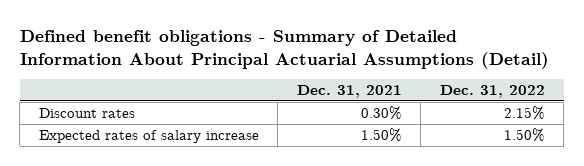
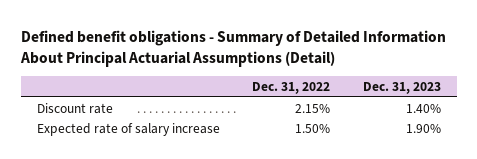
[296,85,402,99] Dec. 31, 2021 -> none
none -> [362,82,441,95] Dec. 31, 2023
[38,107,135,118] Discount rates -> [36,102,113,114] Discount rate
[38,129,259,143] Expected rates of salary increase -> [36,122,220,136] Expected rate of salary increase

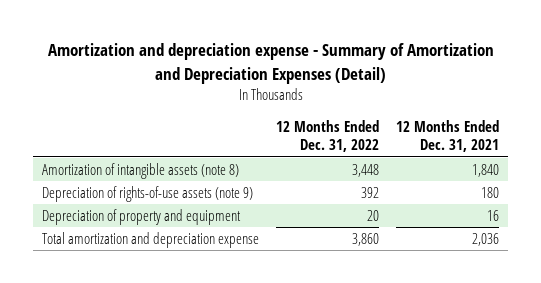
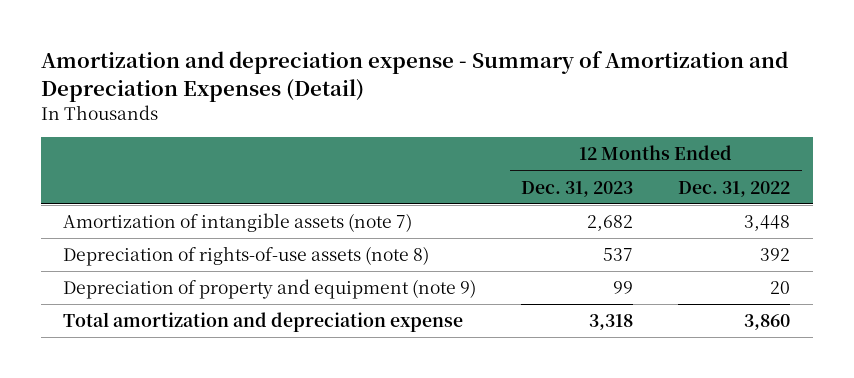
[396,119,500,153] 12 Months Ended Dec. 31, 2021 -> none
none -> [521,180,634,197] Dec. 31, 2023
[41,162,239,179] Amortization of intangible assets (note 8) -> [63,213,413,233] Amortization of intangible assets (note 7)
[41,185,253,202] Depreciation of rights-of-use assets (note 9) -> [63,246,430,267] Depreciation of rights-of-use assets (note 8)
[41,208,241,225] Depreciation of property and equipment -> [63,279,477,300] Depreciation of property and equipment (note 9)

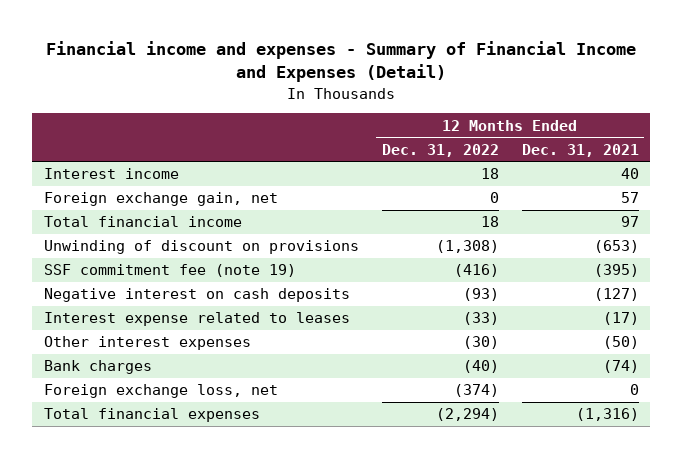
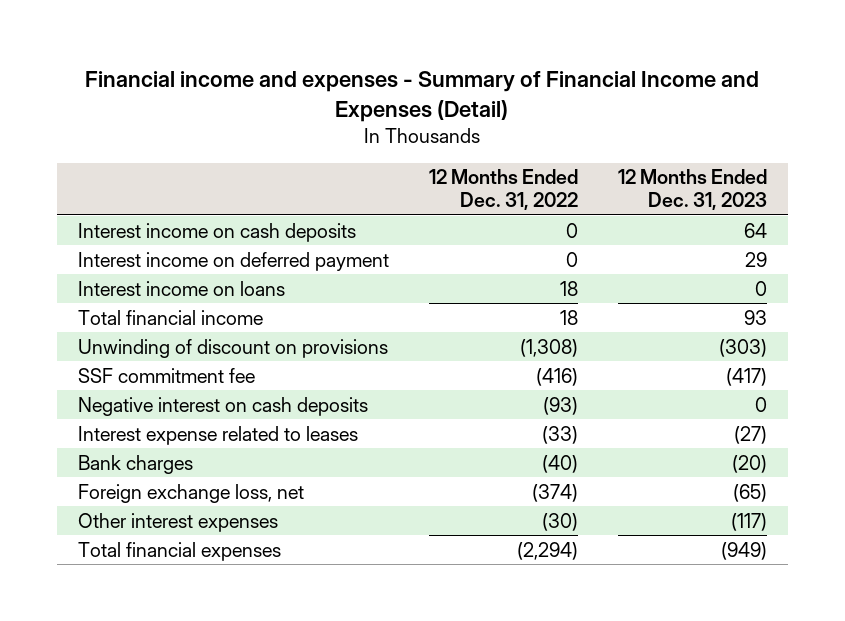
[521,143,639,157] Dec. 31, 2021 -> none
none -> [618,169,768,211] 12 Months Ended Dec. 31, 2023
[43,192,278,207] Foreign exchange gain, net -> none
none -> [77,222,356,242] Interest income on cash deposits
none -> [77,251,389,271] Interest income on deferred payment
[43,168,179,180] Interest income -> [77,280,285,296] Interest income on loans
[43,264,296,278] SSF commitment fee (note 19) -> [77,367,255,383] SSF commitment fee
[43,336,251,351] Other interest expenses -> [77,512,278,532] Other interest expenses

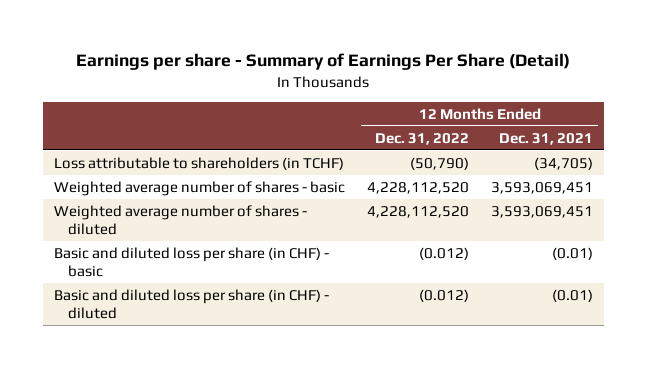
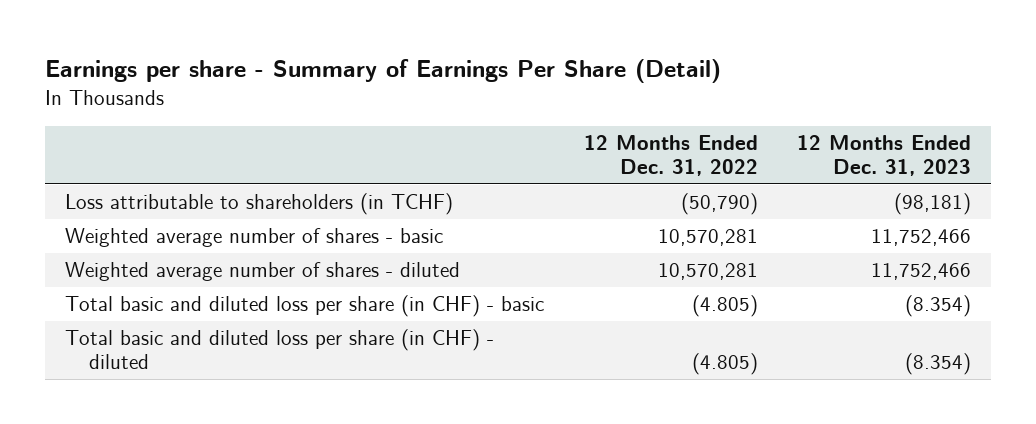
[498,132,593,145] Dec. 31, 2021 -> none
none -> [797,134,972,176] 12 Months Ended Dec. 31, 2023
[366,181,469,194] 4,228,112,520 -> [657,229,758,247] 10,570,281
[366,205,469,218] 4,228,112,520 -> [657,263,758,281] 10,570,281
[53,246,329,277] Basic and diluted loss per share (in CHF) - basic -> [64,295,544,318] Total basic and diluted loss per share (in CHF) - basic
[418,246,469,260] (0.012) -> [691,295,758,318] (4.805)
[53,288,329,319] Basic and diluted loss per share (in CHF) - diluted -> [64,329,494,370] Total basic and diluted loss per share (in CHF) - diluted
[418,288,469,302] (0.012) -> [691,353,758,376] (4.805)

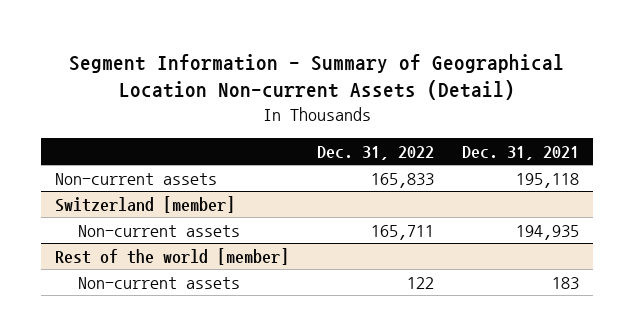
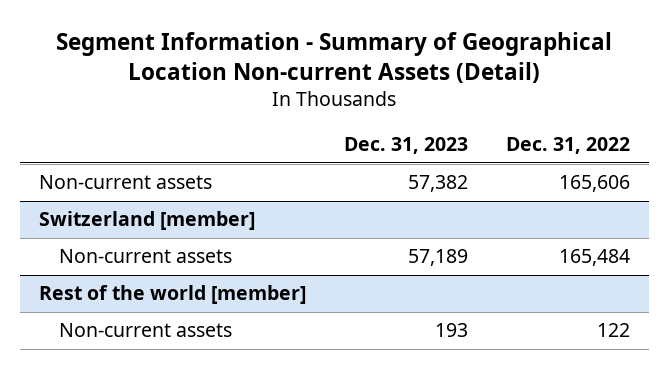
[462,145,580,160] Dec. 31, 2021 -> none
none -> [343,137,468,155] Dec. 31, 2023
[371,172,435,188] 165,833 -> [558,175,630,193] 165,606
[371,224,435,240] 165,711 -> [558,249,630,267] 165,484

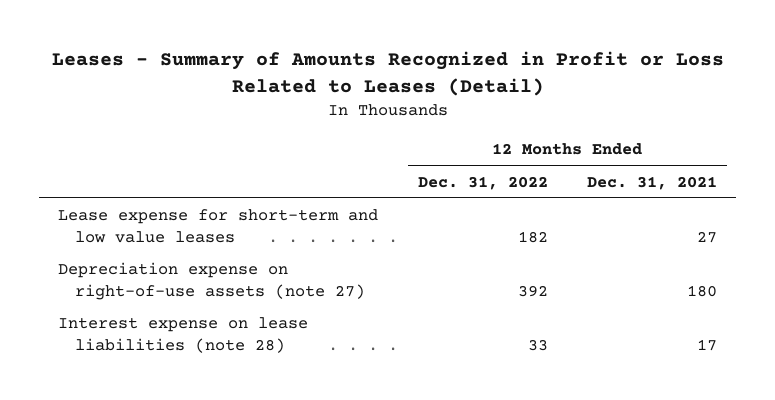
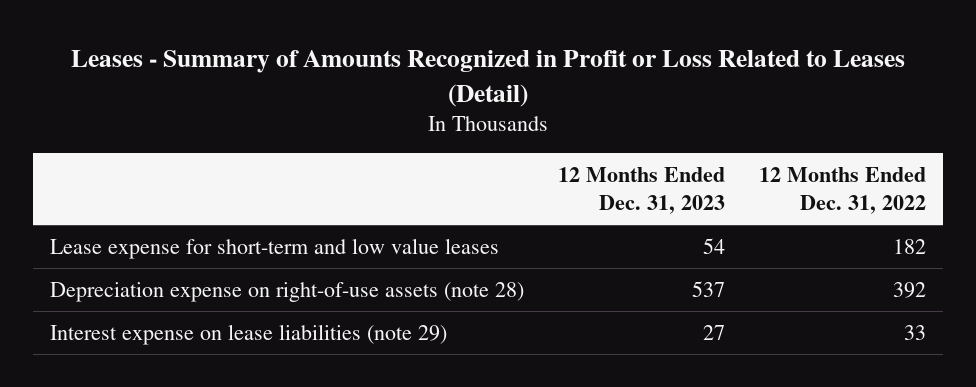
[586,175,717,190] Dec. 31, 2021 -> none
none -> [558,167,726,215] 12 Months Ended Dec. 31, 2023
[58,262,366,301] Depreciation expense on right-of-use assets (note 27) -> [50,281,525,302] Depreciation expense on right-of-use assets (note 28)
[58,317,309,354] Interest expense on lease liabilities (note 28) -> [50,323,448,345] Interest expense on lease liabilities (note 29)

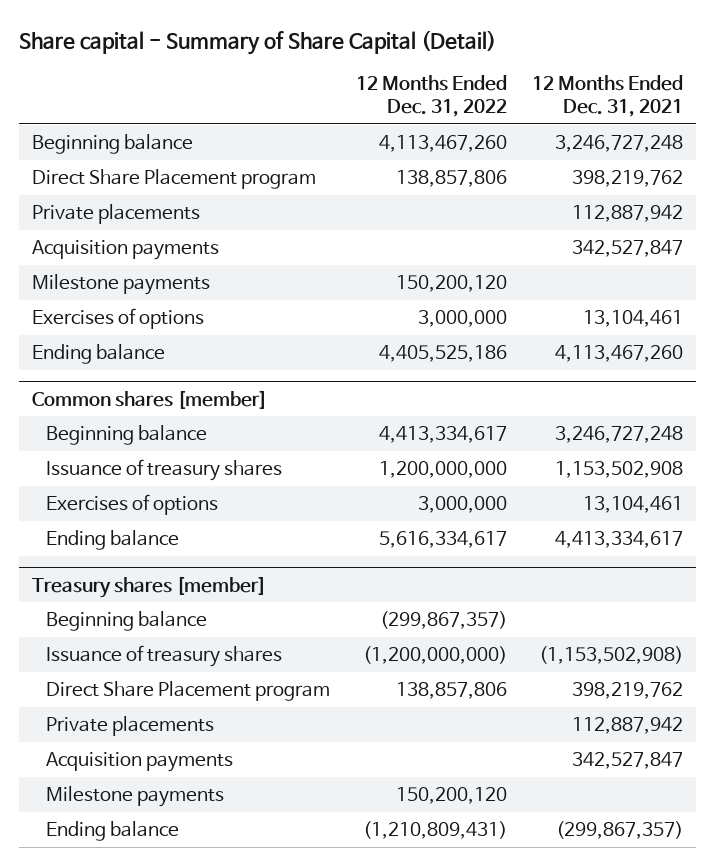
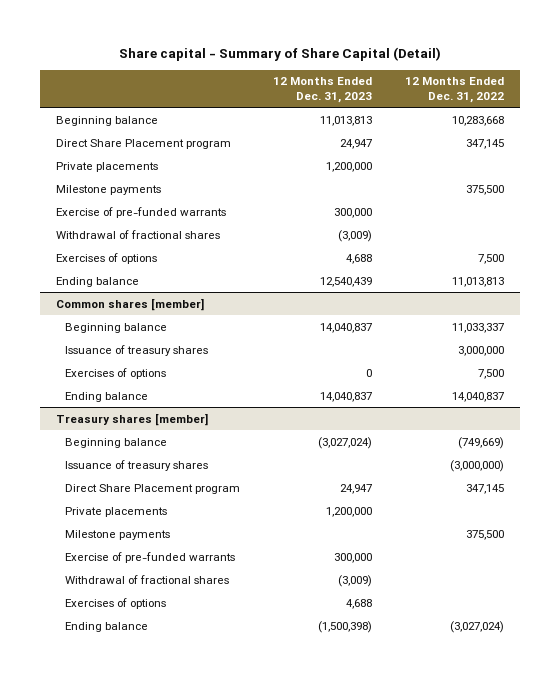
[532,75,684,118] 12 Months Ended Dec. 31, 2021 -> none
none -> [273,77,373,104] 12 Months Ended Dec. 31, 2023
[378,134,507,152] 4,113,467,260 -> [452,115,505,126] 10,283,668
[395,169,507,187] 138,857,806 -> [466,138,505,149] 347,145
[32,239,220,260] Acquisition payments -> none
[395,274,507,292] 150,200,120 -> [466,184,505,195] 375,500
none -> [56,206,227,218] Exercise of pre-funded warrants
none -> [56,229,221,239] Withdrawal of fractional shares
[417,309,507,327] 3,000,000 -> [478,253,505,264] 7,500
[378,344,507,362] 4,405,525,186 -> [452,276,505,287] 11,013,813
[378,425,507,443] 4,413,334,617 -> [452,322,505,333] 11,033,337
[378,460,507,478] 1,200,000,000 -> [458,345,505,356] 3,000,000
[417,495,507,513] 3,000,000 -> [478,368,505,379] 7,500
[378,530,507,548] 5,616,334,617 -> [452,391,505,402] 14,040,837
[379,610,507,629] (299,867,357) -> [458,436,505,449] (749,669)
[362,645,507,664] (1,200,000,000) -> [450,459,505,472] (3,000,000)
[395,681,507,699] 138,857,806 -> [466,483,505,494] 347,145
[46,751,234,772] Acquisition payments -> none
[395,786,507,804] 150,200,120 -> [466,529,505,540] 375,500
none -> [65,551,236,563] Exercise of pre-funded warrants
none -> [65,574,230,584] Withdrawal of fractional shares
none -> [65,597,167,609] Exercises of options
[362,820,507,839] (1,210,809,431) -> [450,620,505,633] (3,027,024)

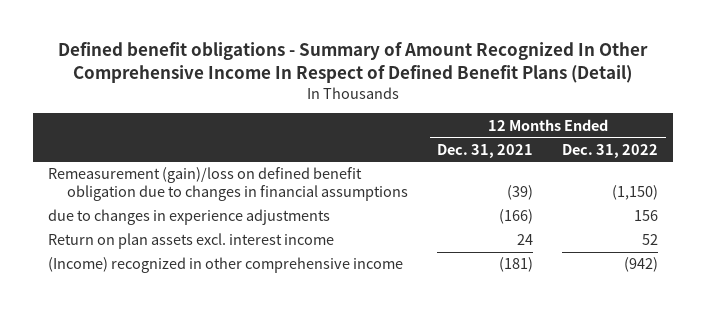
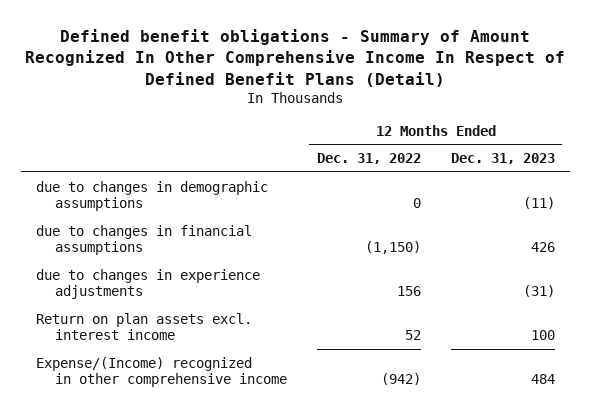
[437,143,534,158] Dec. 31, 2021 -> none
none -> [450,152,555,164] Dec. 31, 2023
none -> [35,180,268,212] due to changes in demographic assumptions
[47,167,408,201] Remeasurement (gain)/loss on defined benefit obligation due to changes in financial assumptions -> [35,224,252,256] due to changes in financial assumptions
[47,257,403,274] (Income) recognized in other comprehensive income -> [35,356,287,388] Expense/(Income) recognized in other comprehensive income

